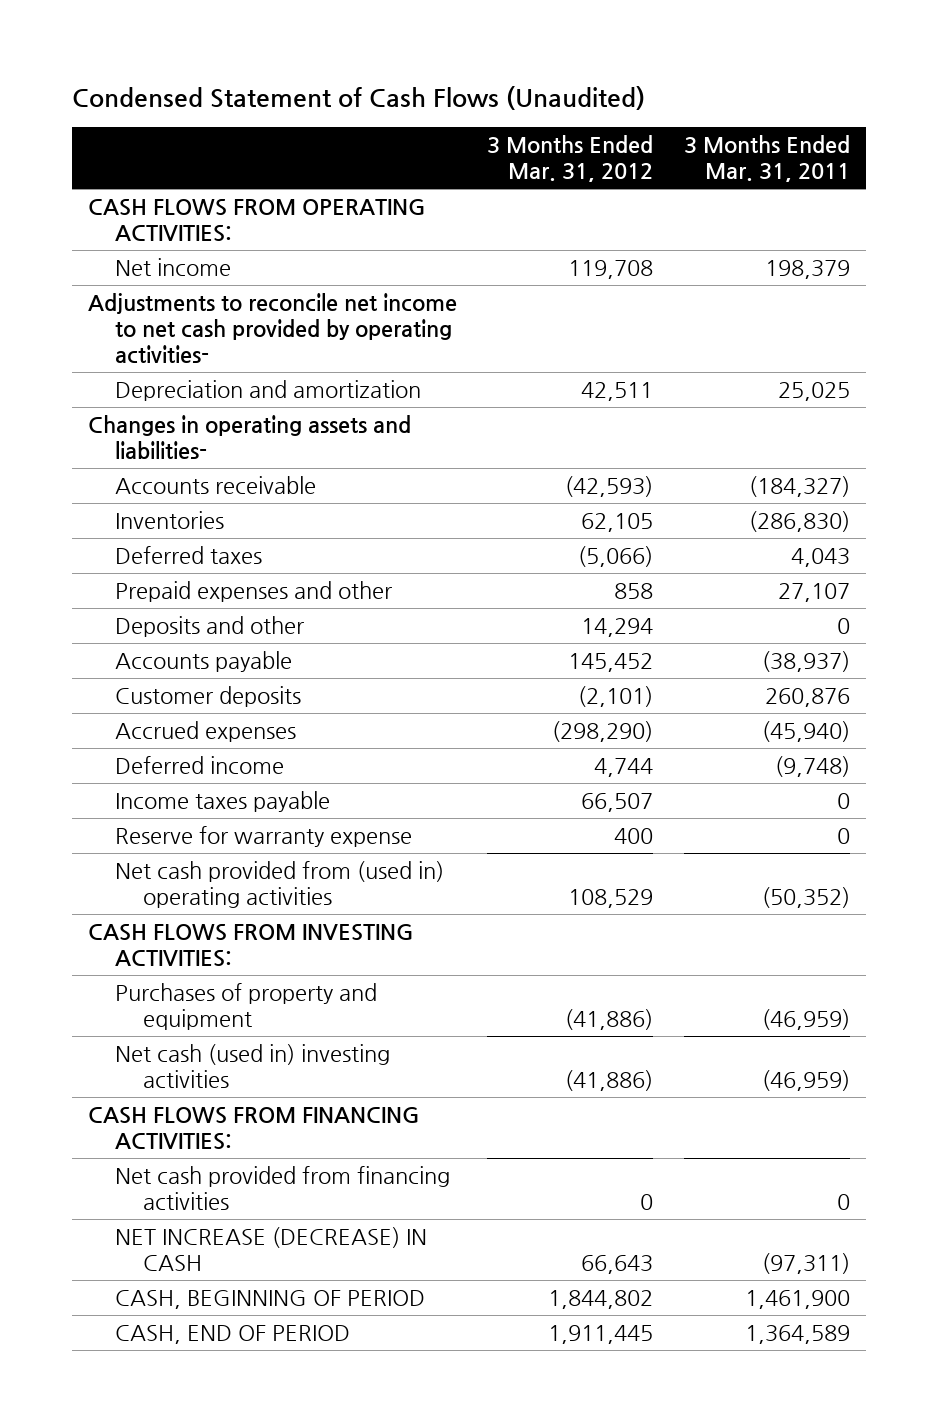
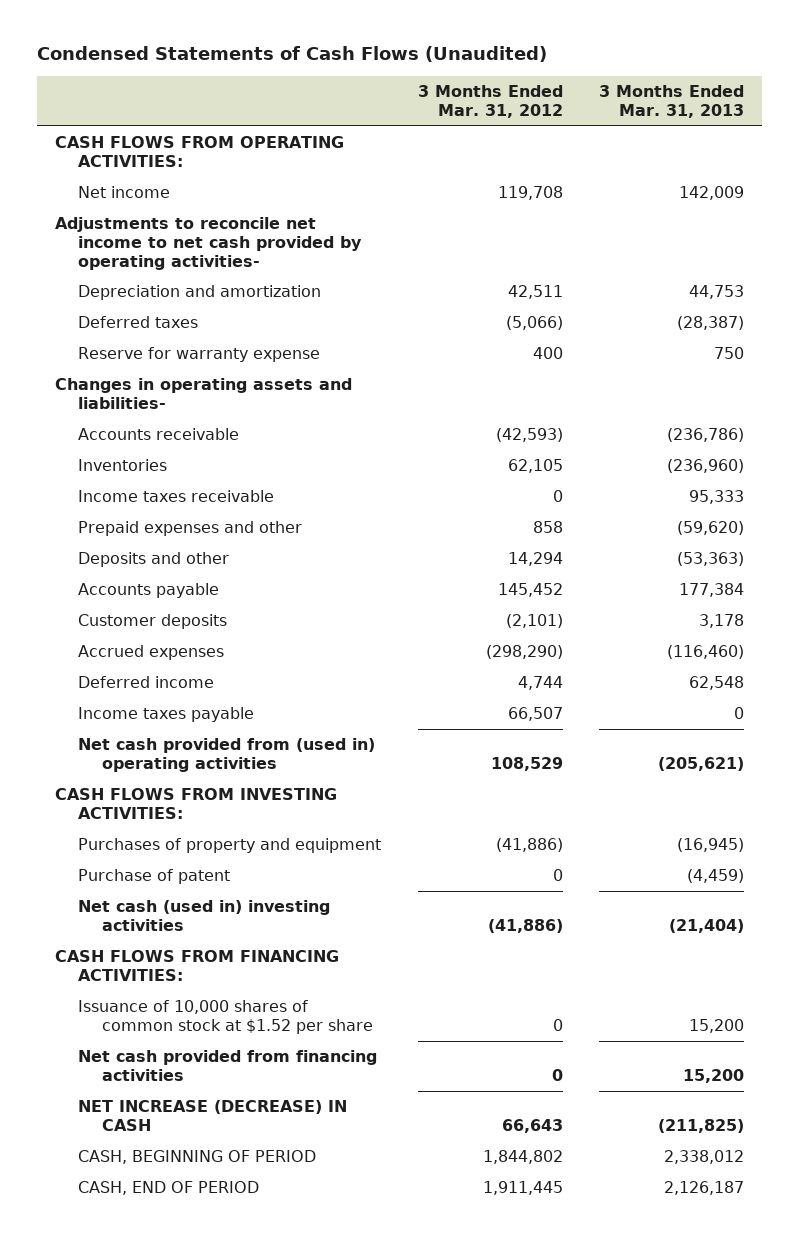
[72,85,646,110] Condensed Statement of Cash Flows (Unaudited) -> [36,46,547,63] Condensed Statements of Cash Flows (Unaudited)
[684,134,851,183] 3 Months Ended Mar. 31, 2011 -> none
none -> [599,84,745,118] 3 Months Ended Mar. 31, 2013
[115,546,263,565] Deferred taxes -> [78,316,199,329] Deferred taxes
[115,826,413,848] Reserve for warranty expense -> [78,347,321,363] Reserve for warranty expense
none -> [78,490,275,503] Income taxes receivable
none -> [78,869,231,885] Purchase of patent
none -> [78,1000,373,1034] Issuance of 10,000 shares of common stock at $1.52 per share

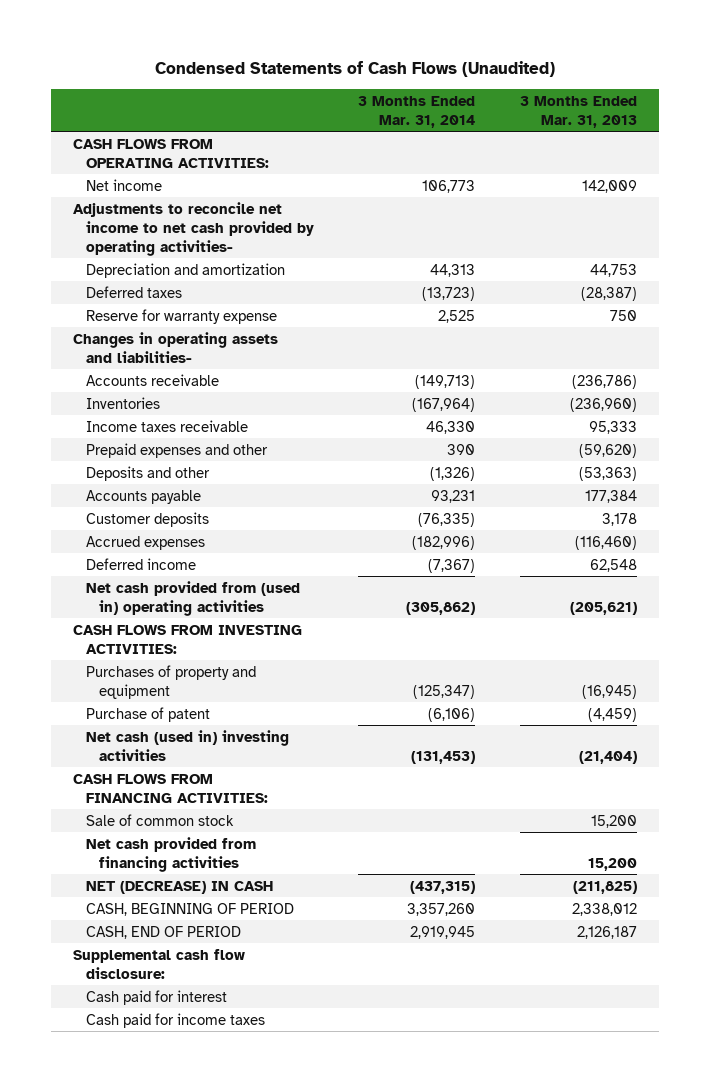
[417,84,563,118] 3 Months Ended Mar. 31, 2012 -> none
none -> [358,95,476,128] 3 Months Ended Mar. 31, 2014
[78,707,255,723] Income taxes payable -> none
[78,1000,373,1034] Issuance of 10,000 shares of common stock at $1.52 per share -> [86,813,235,826] Sale of common stock
[78,1100,348,1131] NET INCREASE (DECREASE) IN CASH -> [86,880,274,894] NET (DECREASE) IN CASH
none -> [73,948,246,979] Supplemental cash flow disclosure:
none -> [86,989,228,1005] Cash paid for interest
none -> [86,1012,266,1028] Cash paid for income taxes

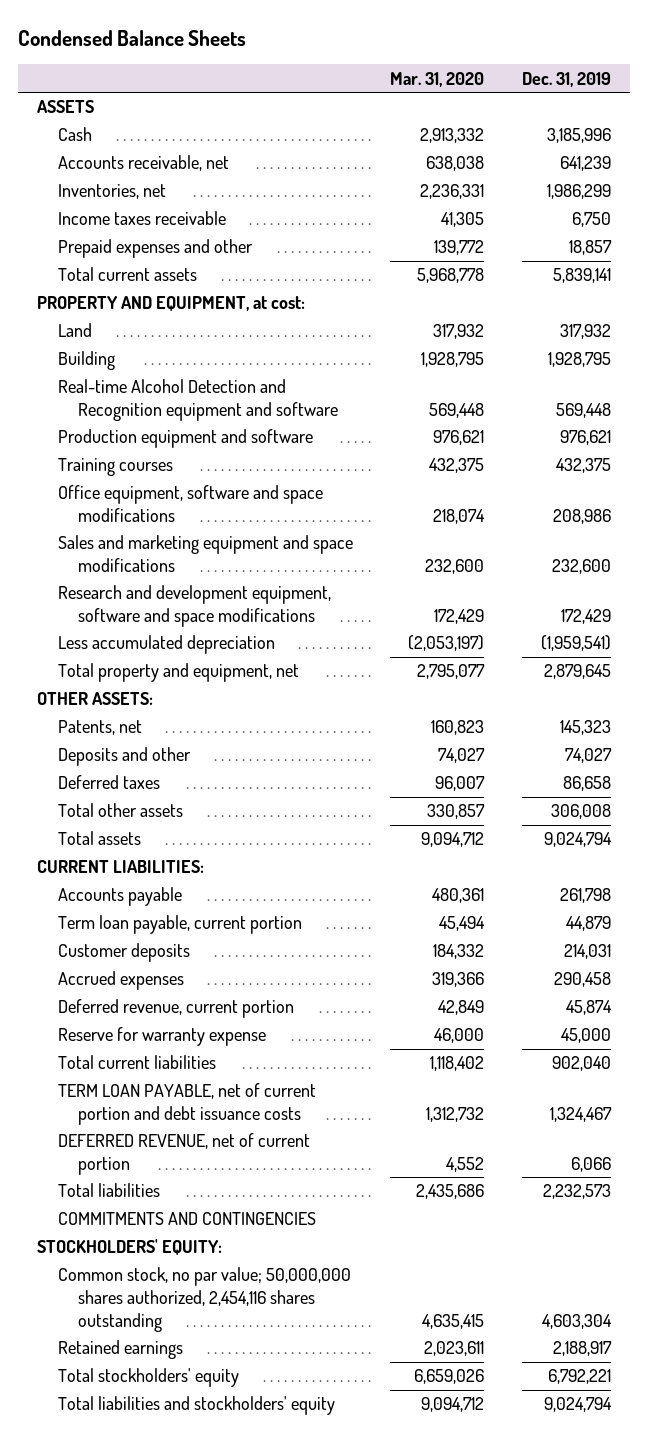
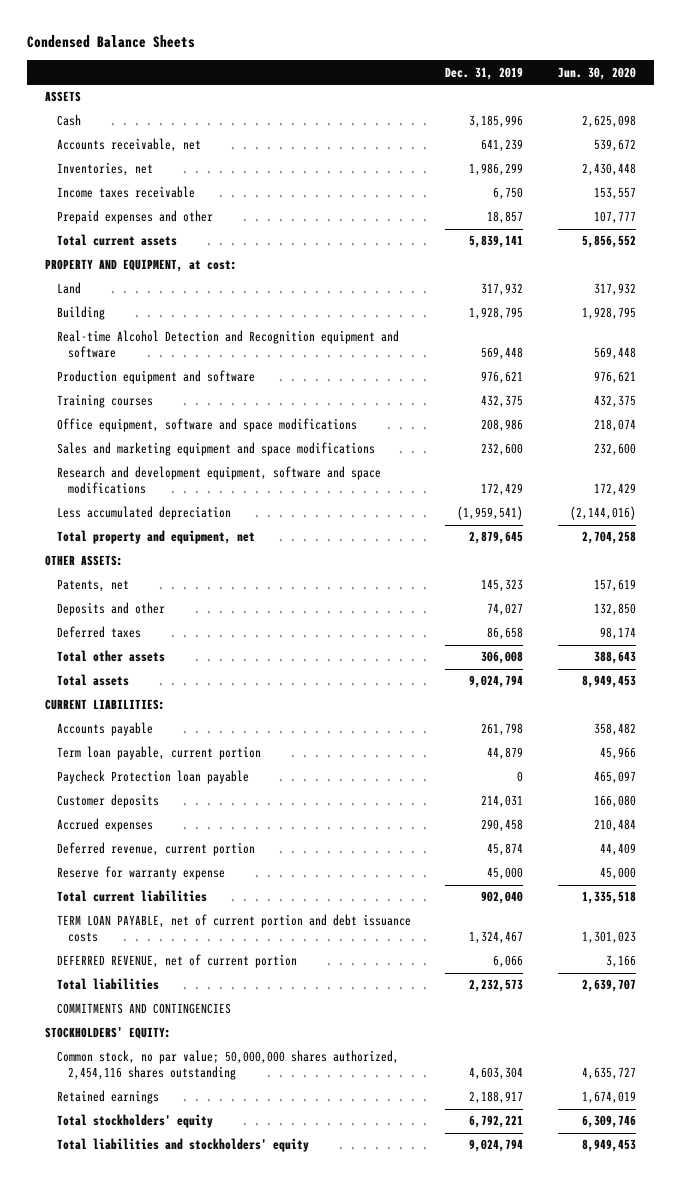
[390,71,485,87] Mar. 31, 2020 -> none
none -> [558,66,637,80] Jun. 30, 2020
none -> [56,770,249,785] Paycheck Protection loan payable

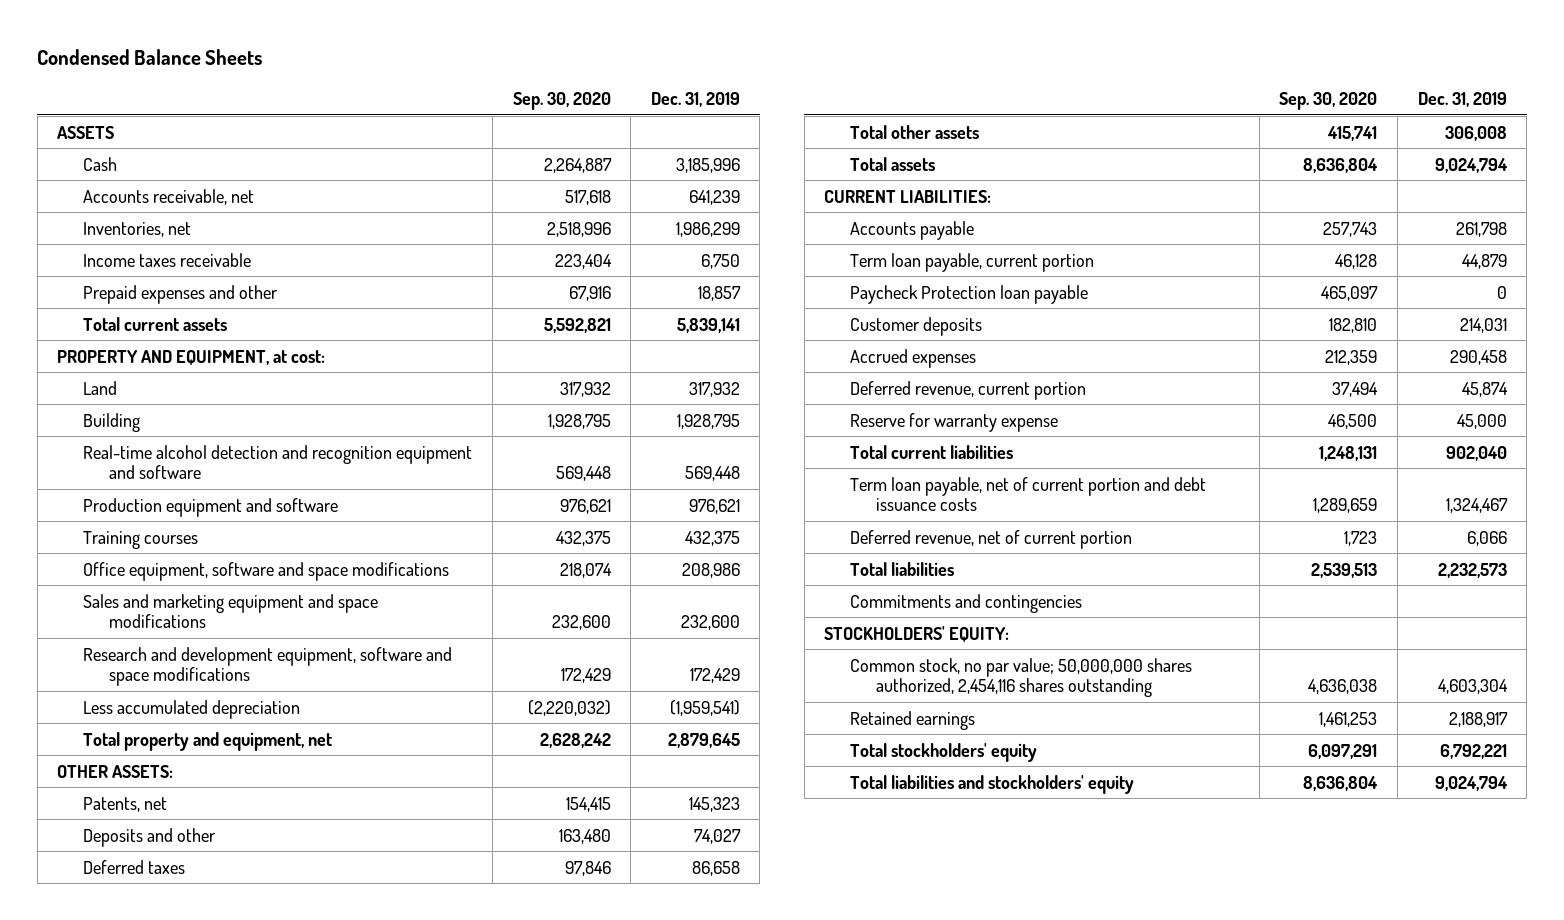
[558,66,637,80] Jun. 30, 2020 -> none
none -> [512,92,611,111] Sep. 30, 2020
[56,330,399,359] Real-time Alcohol Detection and Recognition equipment and software -> [83,444,473,480] Real-time alcohol detection and recognition equipment and software
[56,914,411,943] TERM LOAN PAYABLE, net of current portion and debt issuance costs -> [850,476,1207,512] Term loan payable, net of current portion and debt issuance costs
[56,954,297,969] DEFERRED REVENUE, net of current portion -> [850,529,1133,549] Deferred revenue, net of current portion
[56,1003,231,1015] COMMITMENTS AND CONTINGENCIES -> [850,593,1083,613] Commitments and contingencies

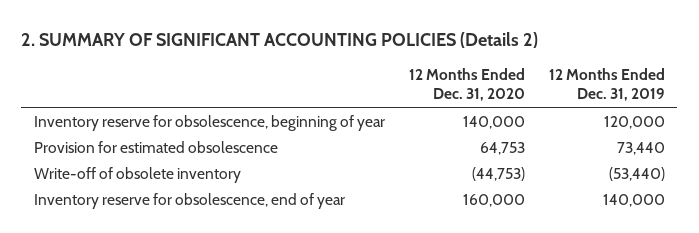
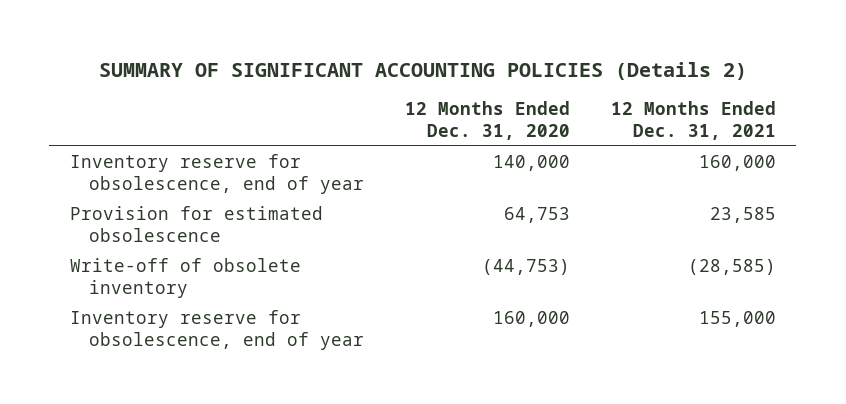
[21,31,539,48] 2. SUMMARY OF SIGNIFICANT ACCOUNTING POLICIES (Details 2) -> [98,61,747,80] SUMMARY OF SIGNIFICANT ACCOUNTING POLICIES (Details 2)
[549,68,666,102] 12 Months Ended Dec. 31, 2019 -> none
none -> [611,101,777,141] 12 Months Ended Dec. 31, 2021
[33,114,385,131] Inventory reserve for obsolescence, beginning of year -> [69,154,365,195] Inventory reserve for obsolescence, end of year

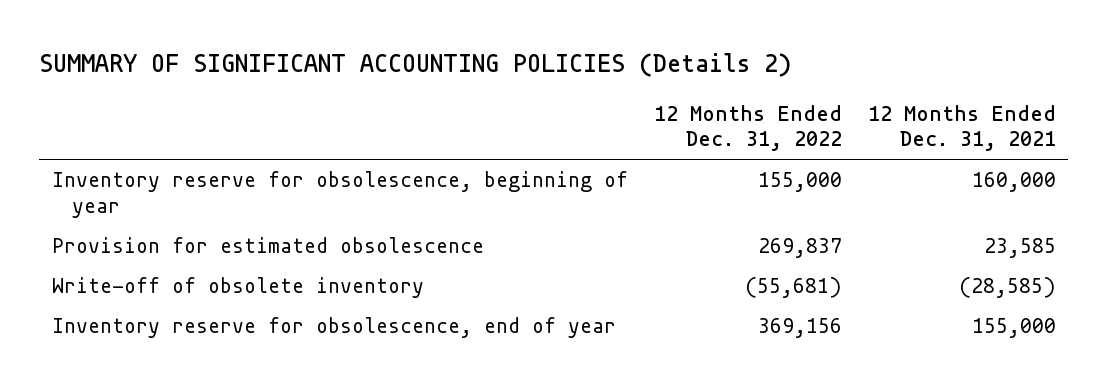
[405,101,571,141] 12 Months Ended Dec. 31, 2020 -> none
none -> [653,104,842,152] 12 Months Ended Dec. 31, 2022
[69,154,365,195] Inventory reserve for obsolescence, end of year -> [52,171,629,219] Inventory reserve for obsolescence, beginning of year

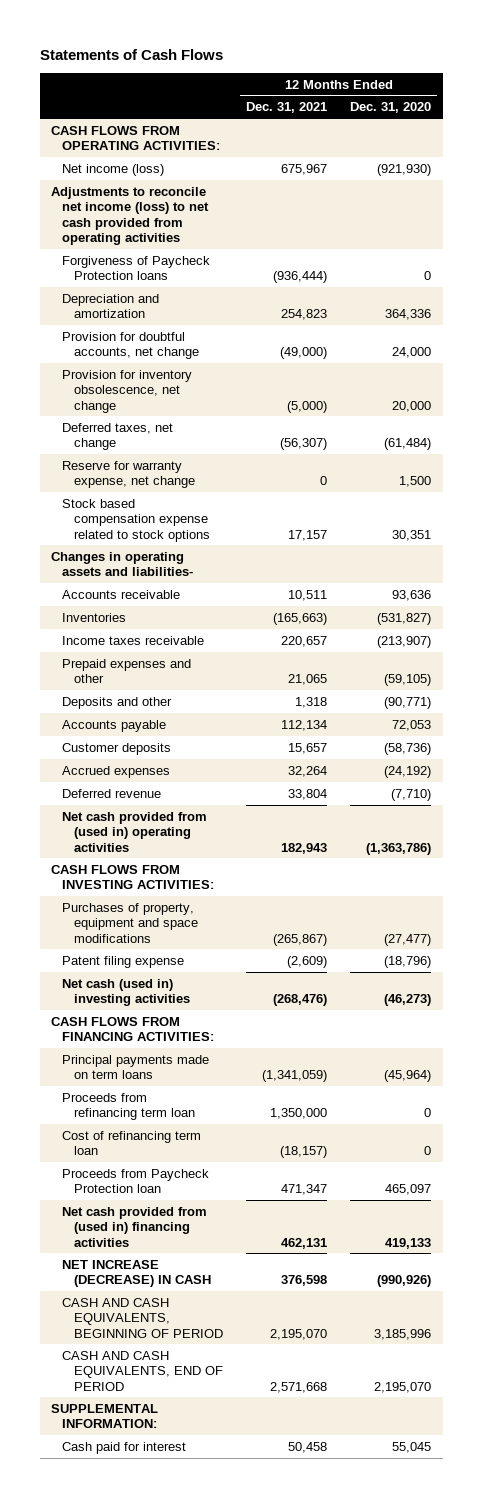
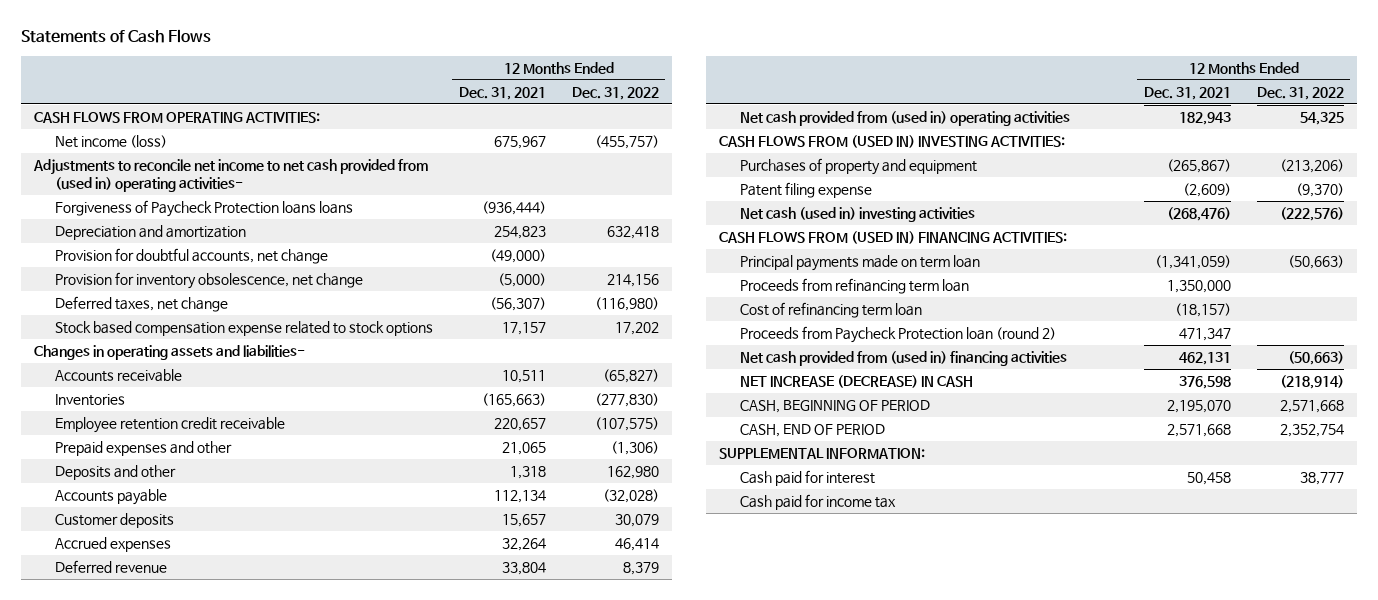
[350,102,432,114] Dec. 31, 2020 -> none
none -> [571,86,659,100] Dec. 31, 2022
[51,186,210,246] Adjustments to reconcile net income (loss) to net cash provided from operating activities -> [33,158,429,192] Adjustments to reconcile net income to net cash provided from (used in) operating activities-
[62,255,211,281] Forgiveness of Paycheck Protection loans -> [54,199,353,217] Forgiveness of Paycheck Protection loans loans
[62,460,195,489] Reserve for warranty expense, net change -> none
[62,635,205,645] Income taxes receivable -> [54,416,285,433] Employee retention credit receivable
[51,864,215,890] CASH FLOWS FROM INVESTING ACTIVITIES: -> [718,134,1065,148] CASH FLOWS FROM (USED IN) INVESTING ACTIVITIES:
[62,902,198,943] Purchases of property, equipment and space modifications -> [739,157,977,175] Purchases of property and equipment
[51,1016,215,1042] CASH FLOWS FROM FINANCING ACTIVITIES: -> [718,230,1067,244] CASH FLOWS FROM (USED IN) FINANCING ACTIVITIES:
[62,1054,210,1080] Principal payments made on term loans -> [739,254,980,271] Principal payments made on term loan
[62,1168,210,1194] Proceeds from Paycheck Protection loan -> [739,325,1056,343] Proceeds from Paycheck Protection loan (round 2)
[62,1297,223,1338] CASH AND CASH EQUIVALENTS, BEGINNING OF PERIOD -> [739,399,930,413] CASH, BEGINNING OF PERIOD
[62,1350,223,1391] CASH AND CASH EQUIVALENTS, END OF PERIOD -> [739,423,885,437] CASH, END OF PERIOD
none -> [739,493,896,510] Cash paid for income tax

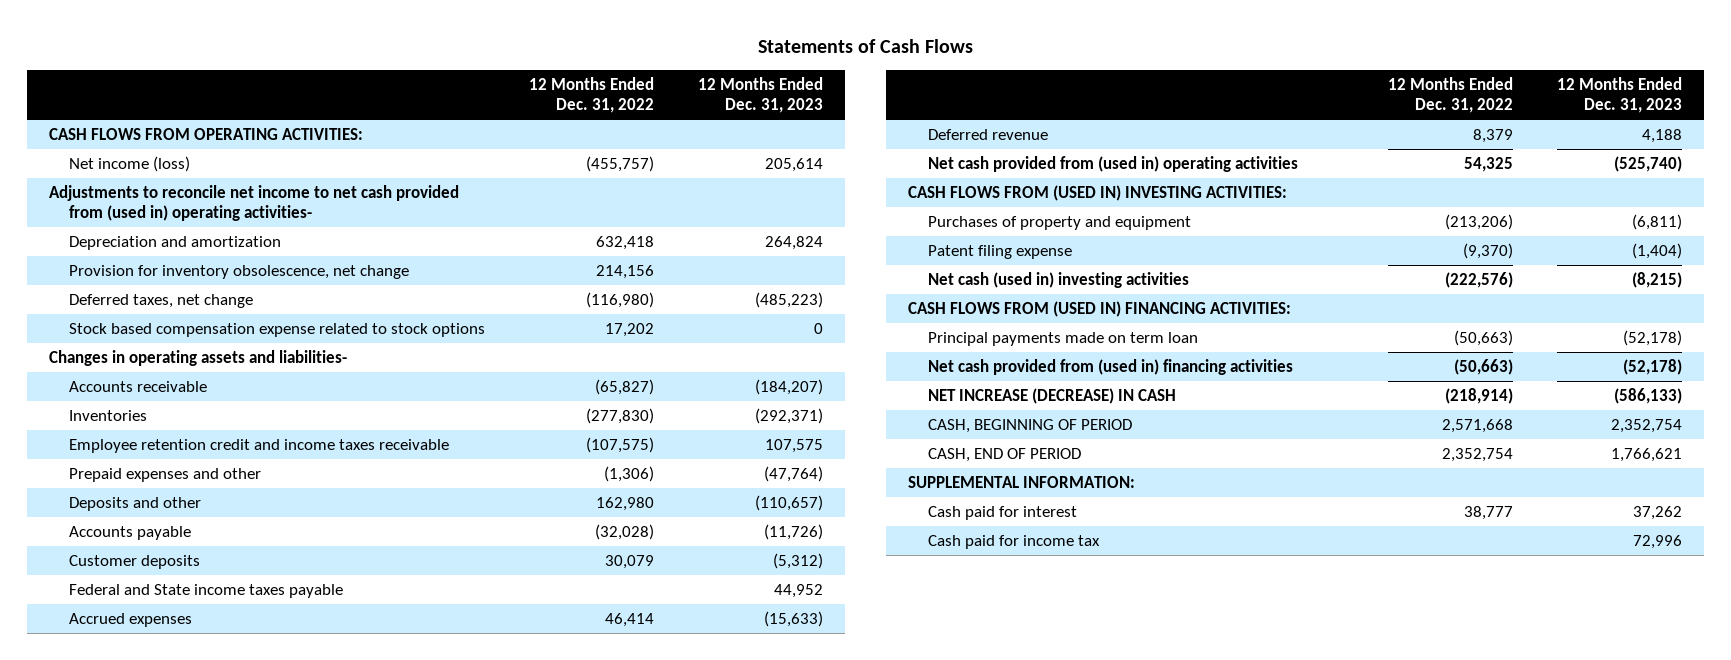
[458,86,546,100] Dec. 31, 2021 -> none
none -> [697,76,823,114] 12 Months Ended Dec. 31, 2023
[54,199,353,217] Forgiveness of Paycheck Protection loans loans -> none
[54,247,328,264] Provision for doubtful accounts, net change -> none
[54,416,285,433] Employee retention credit receivable -> [68,438,449,453] Employee retention credit and income taxes receivable
none -> [68,583,343,598] Federal and State income taxes payable
[739,277,969,294] Proceeds from refinancing term loan -> none
[739,301,922,318] Cost of refinancing term loan -> none
[739,325,1056,343] Proceeds from Paycheck Protection loan (round 2) -> none

